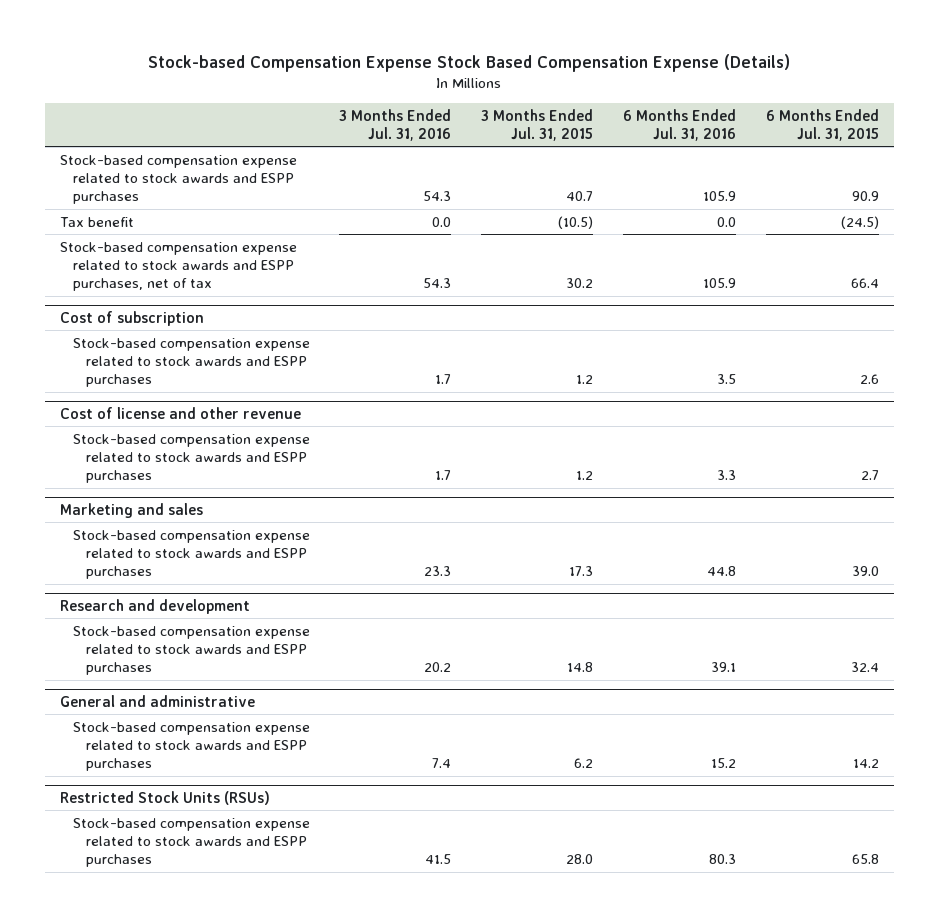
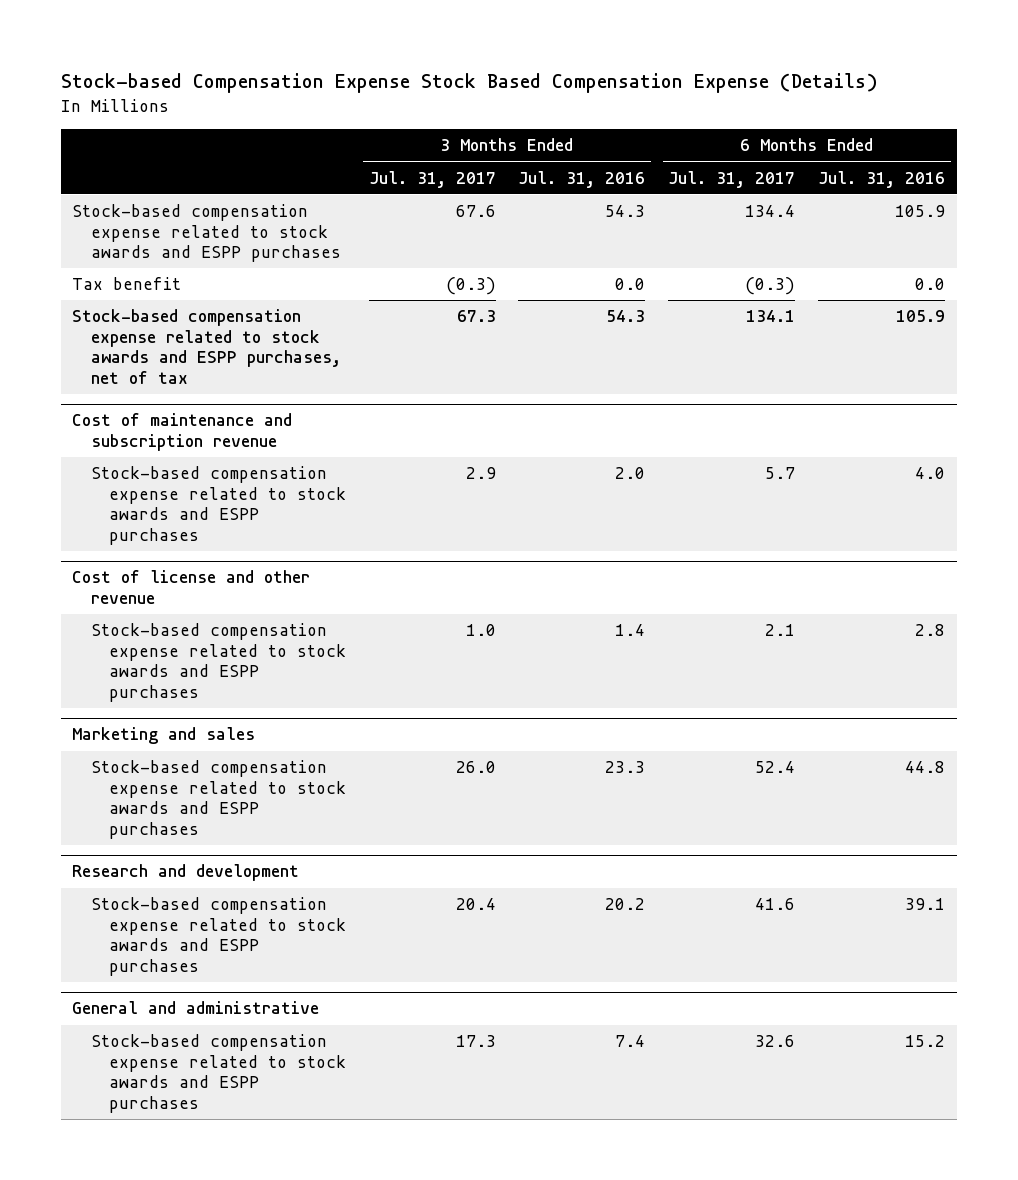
[481,108,594,141] 3 Months Ended Jul. 31, 2015 -> none
[765,108,879,141] 6 Months Ended Jul. 31, 2015 -> none
none -> [368,170,496,188] Jul. 31, 2017
none -> [668,170,796,188] Jul. 31, 2017
[59,310,204,326] Cost of subscription -> [72,413,293,452] Cost of maintenance and subscription revenue
[435,373,452,384] 1.7 -> [615,467,646,480] 2.0
[716,373,736,384] 3.5 -> [915,467,946,480] 4.0
[435,469,452,480] 1.7 -> [615,624,646,637] 1.4
[716,469,736,480] 3.3 -> [915,624,946,637] 2.8
[59,790,270,805] Restricted Stock Units (RSUs) -> none
[72,817,310,867] Stock-based compensation expense related to stock awards and ESPP purchases -> none

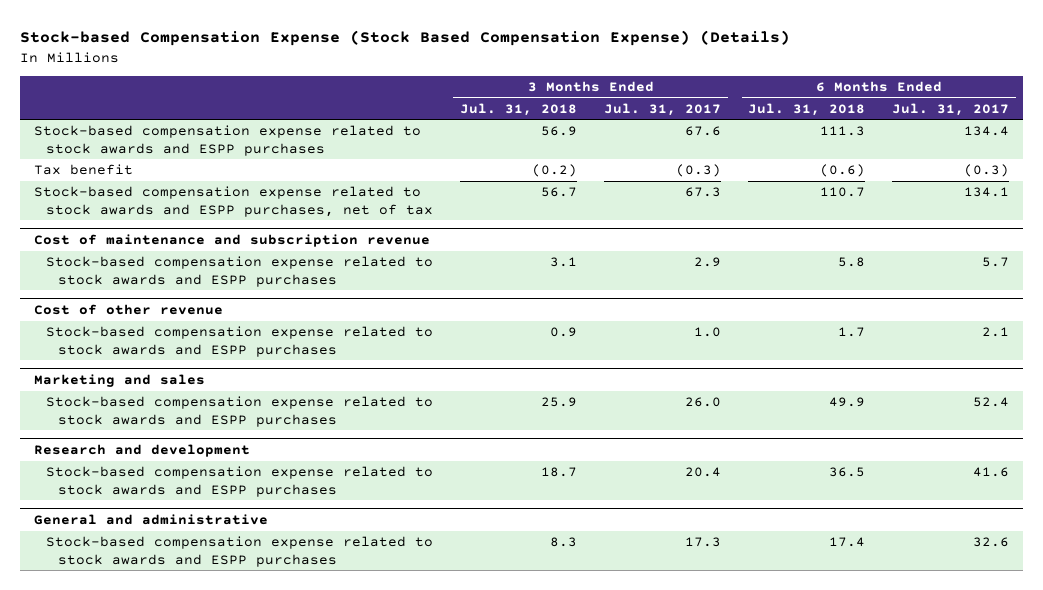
[60,73,878,94] Stock-based Compensation Expense Stock Based Compensation Expense (Details) -> [20,30,791,47] Stock-based Compensation Expense (Stock Based Compensation Expense) (Details)
[518,170,646,188] Jul. 31, 2016 -> none
[818,170,946,188] Jul. 31, 2016 -> none
none -> [460,102,578,116] Jul. 31, 2018
none -> [748,102,866,116] Jul. 31, 2018
[72,570,311,605] Cost of license and other revenue -> [33,303,223,315] Cost of other revenue

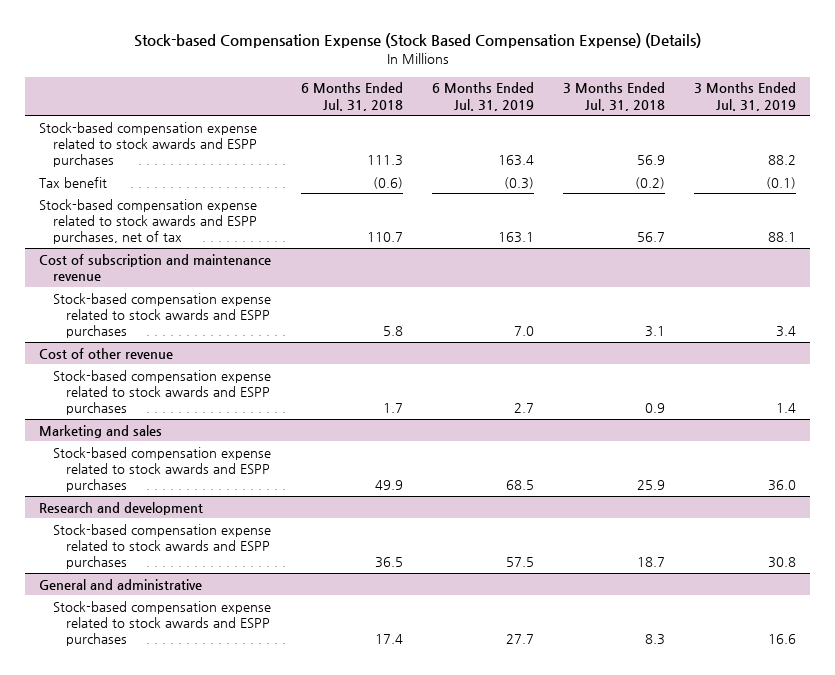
[604,102,722,116] Jul. 31, 2017 -> none
[892,102,1010,116] Jul. 31, 2017 -> none
none -> [431,82,534,111] 6 Months Ended Jul. 31, 2019
none -> [693,82,796,111] 3 Months Ended Jul. 31, 2019
[33,233,430,247] Cost of maintenance and subscription revenue -> [39,253,272,282] Cost of subscription and maintenance revenue

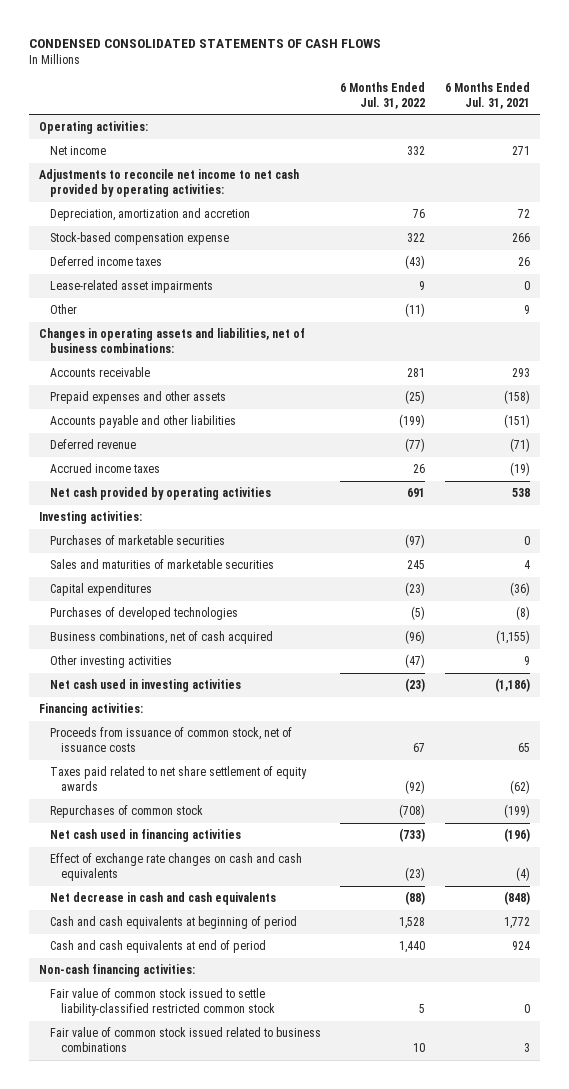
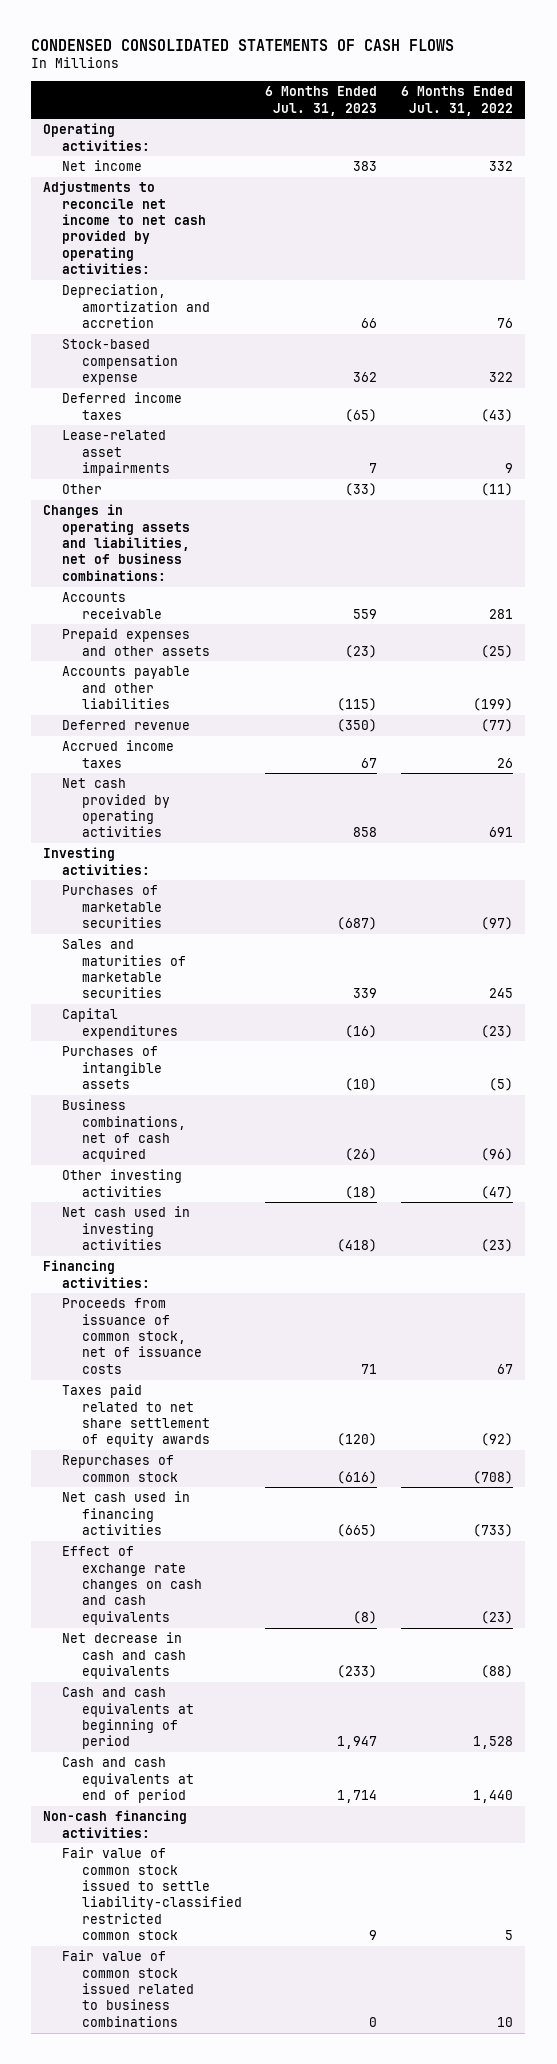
[445,81,531,109] 6 Months Ended Jul. 31, 2021 -> none
none -> [265,86,378,116] 6 Months Ended Jul. 31, 2023
[49,607,238,621] Purchases of developed technologies -> [62,1046,162,1089] Purchases of intangible assets

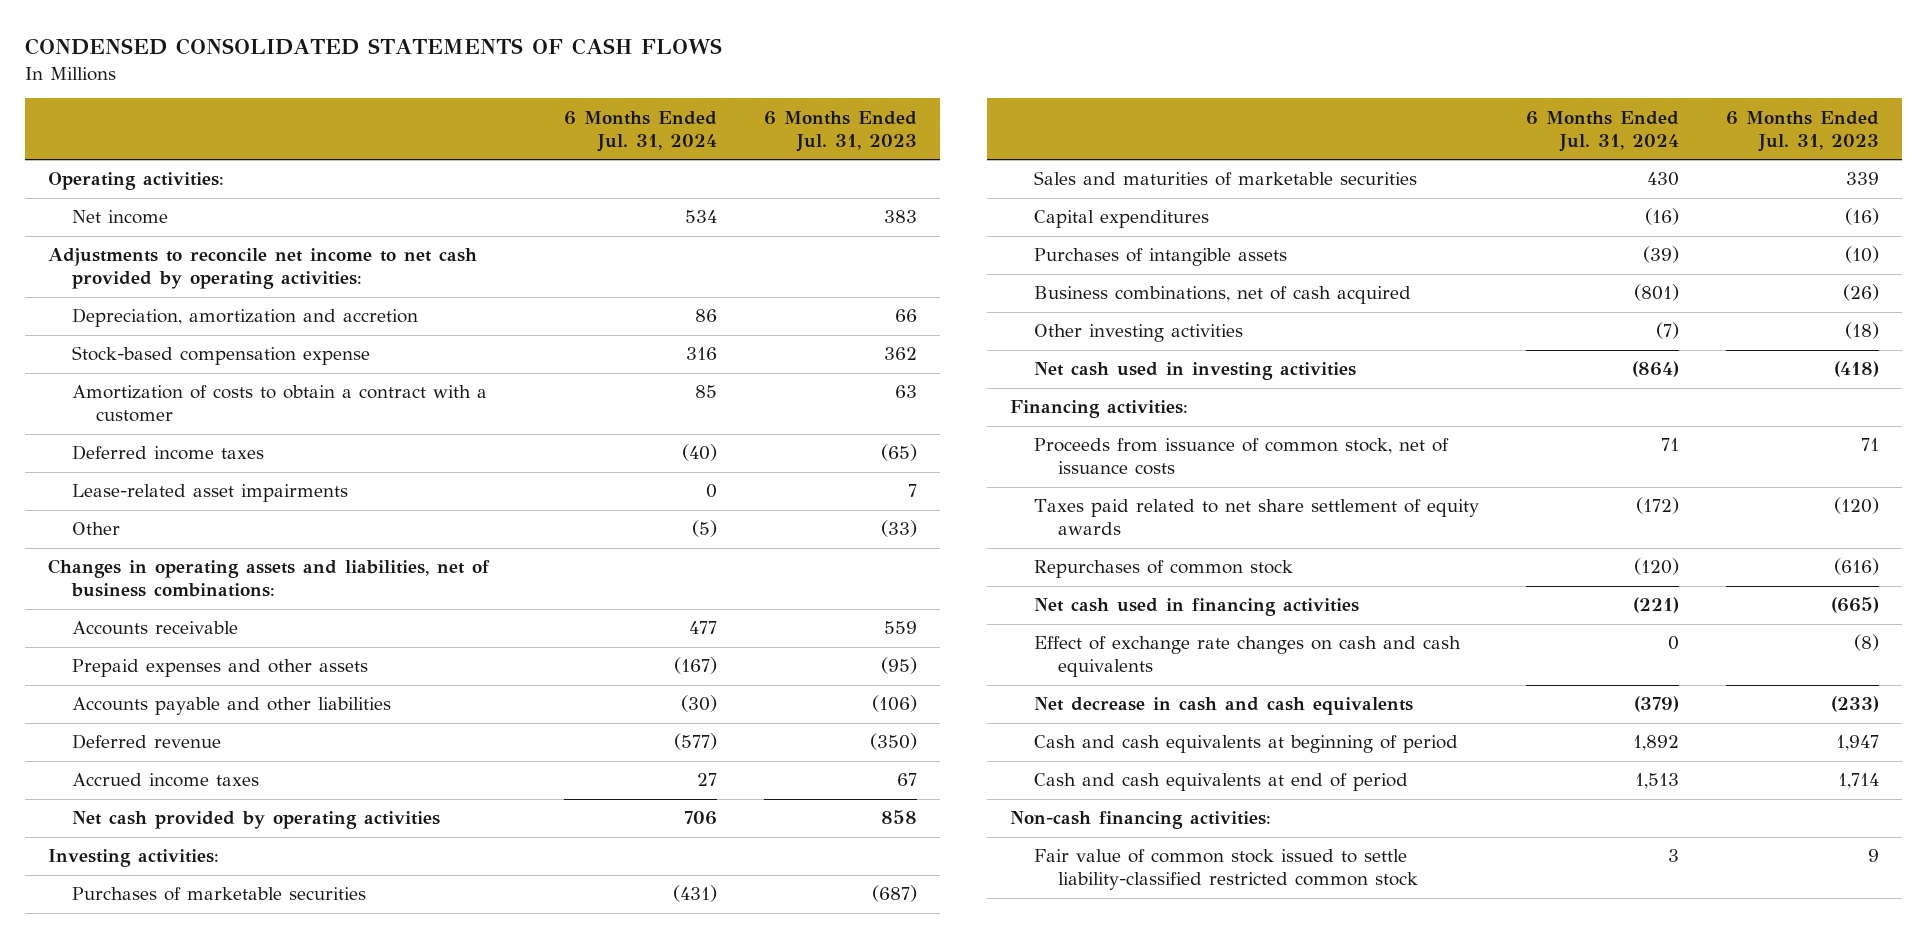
[401,86,514,116] 6 Months Ended Jul. 31, 2022 -> none
none -> [563,110,717,152] 6 Months Ended Jul. 31, 2024
none -> [72,385,488,423] Amortization of costs to obtain a contract with a customer
[345,644,378,658] (23) -> [880,657,917,675] (95)
[337,697,378,711] (115) -> [871,695,917,713] (106)
[62,1950,194,2027] Fair value of common stock issued related to business combinations -> none

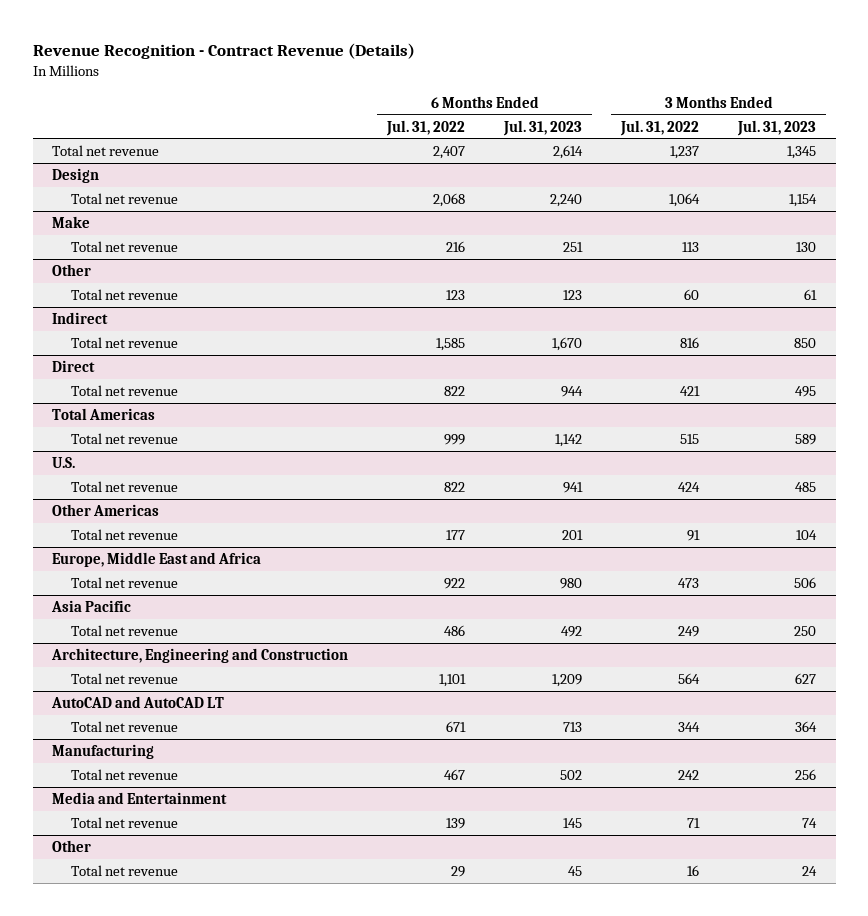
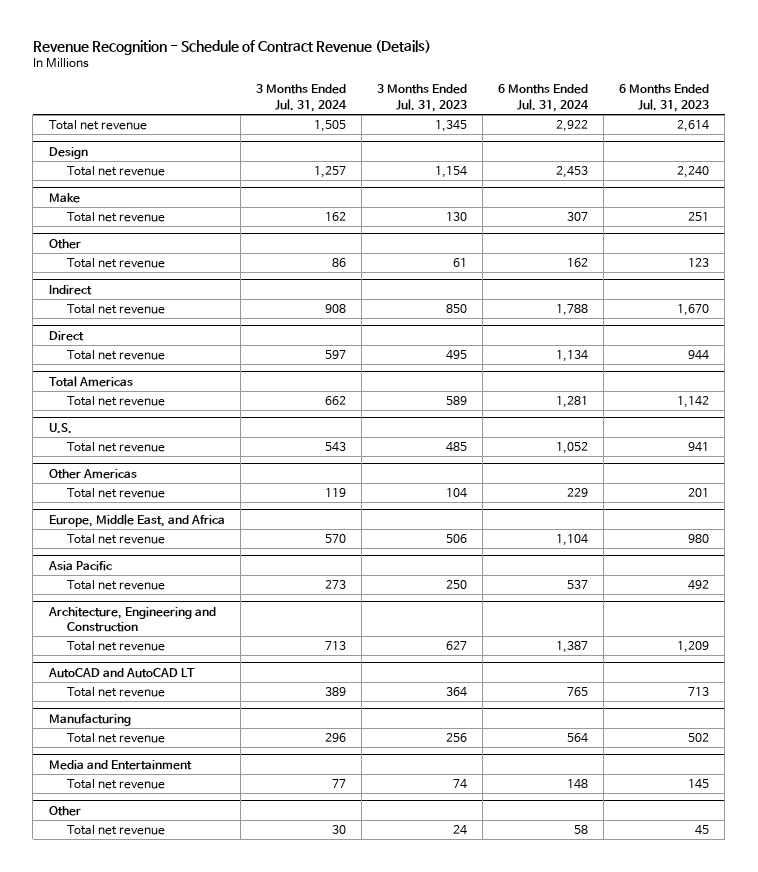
[32,42,415,59] Revenue Recognition - Contract Revenue (Details) -> [32,40,431,56] Revenue Recognition - Schedule of Contract Revenue (Details)
[386,119,466,136] Jul. 31, 2022 -> none
[620,119,700,136] Jul. 31, 2022 -> none
none -> [255,84,347,112] 3 Months Ended Jul. 31, 2024
none -> [498,84,590,112] 6 Months Ended Jul. 31, 2024
[52,551,262,567] Europe, Middle East and Africa -> [48,513,225,527] Europe, Middle East, and Africa

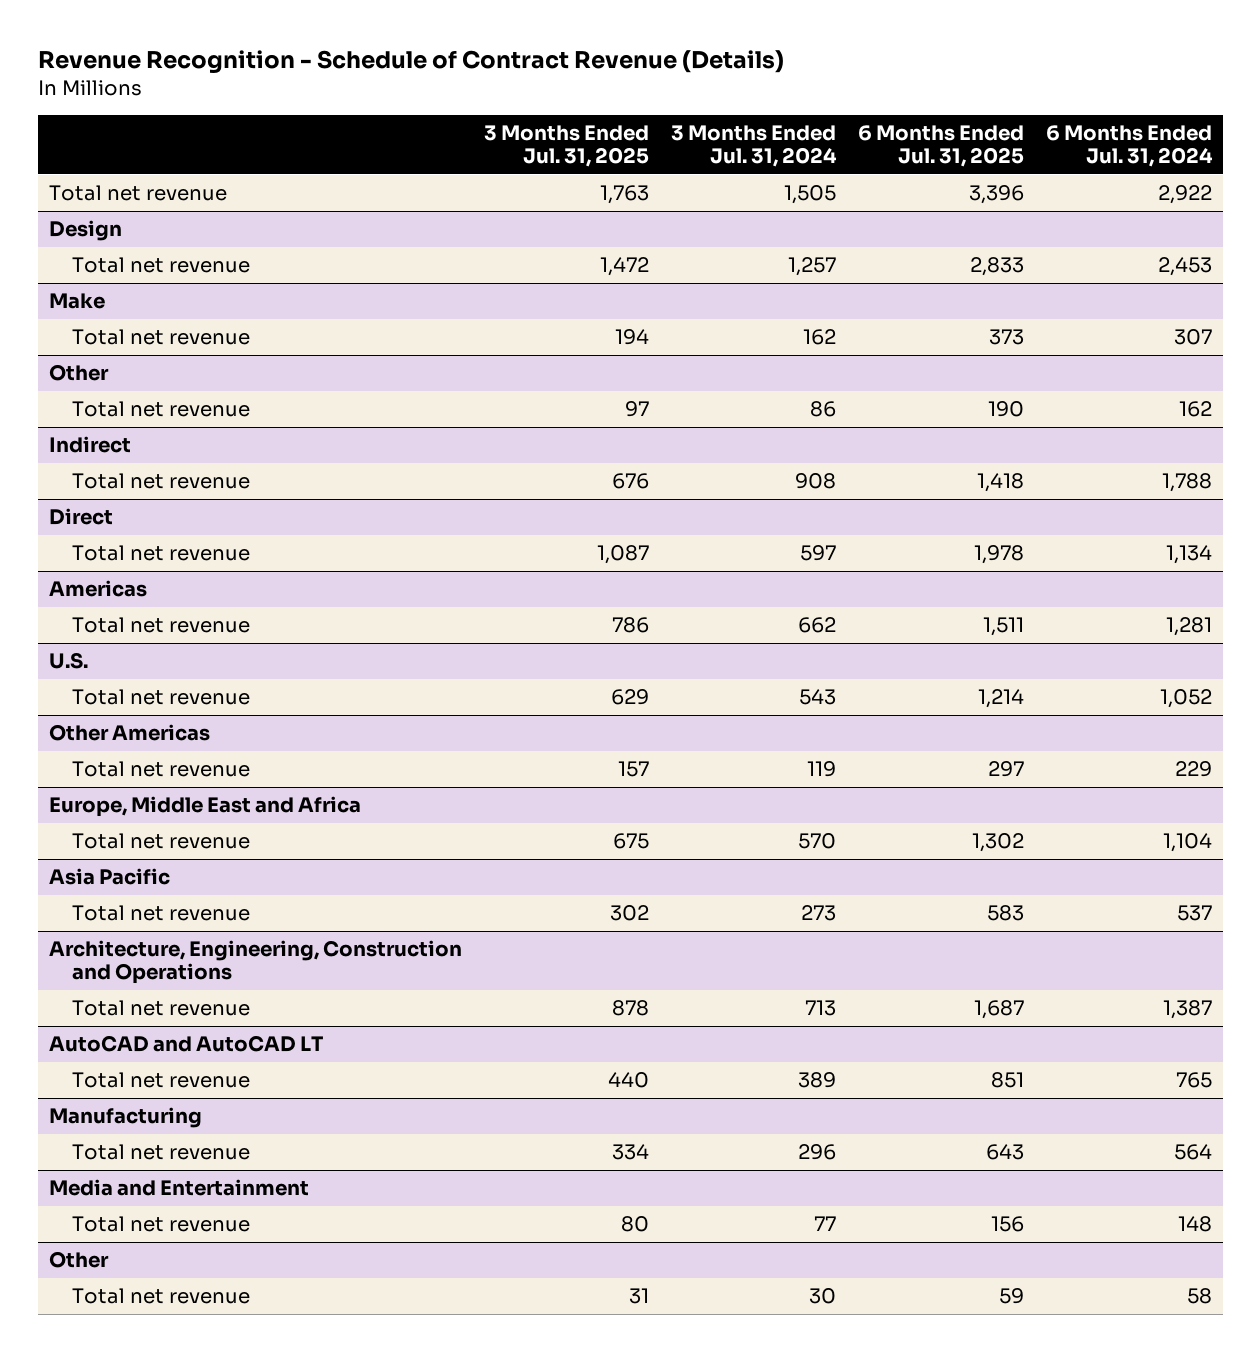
[376,84,467,112] 3 Months Ended Jul. 31, 2023 -> none
[619,84,710,112] 6 Months Ended Jul. 31, 2023 -> none
none -> [483,125,649,168] 3 Months Ended Jul. 31, 2025
none -> [857,125,1024,168] 6 Months Ended Jul. 31, 2025
[48,375,133,387] Total Americas -> [48,580,147,598] Americas
[48,513,225,527] Europe, Middle East, and Africa -> [48,796,361,818] Europe, Middle East and Africa
[47,606,216,633] Architecture, Engineering and Construction -> [48,940,462,985] Architecture, Engineering, Construction and Operations

